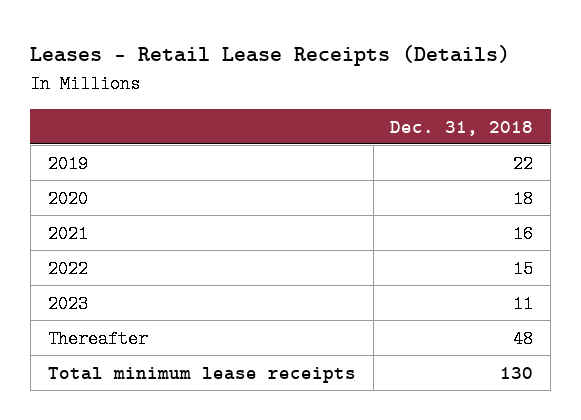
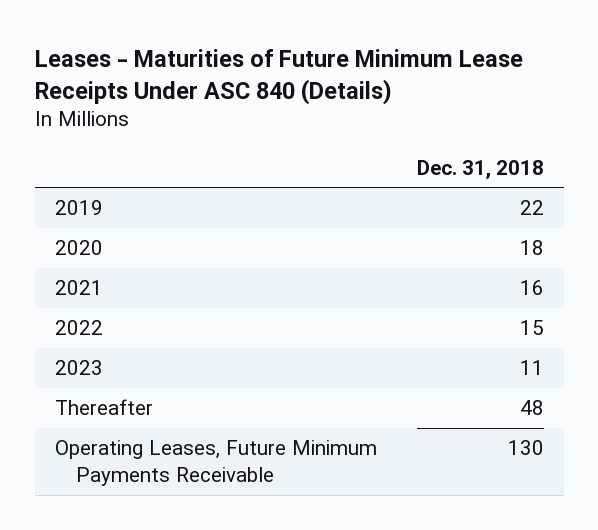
[30,45,511,67] Leases - Retail Lease Receipts (Details) -> [34,48,523,105] Leases - Maturities of Future Minimum Lease Receipts Under ASC 840 (Details)
[47,366,356,383] Total minimum lease receipts -> [54,440,377,487] Operating Leases, Future Minimum Payments Receivable

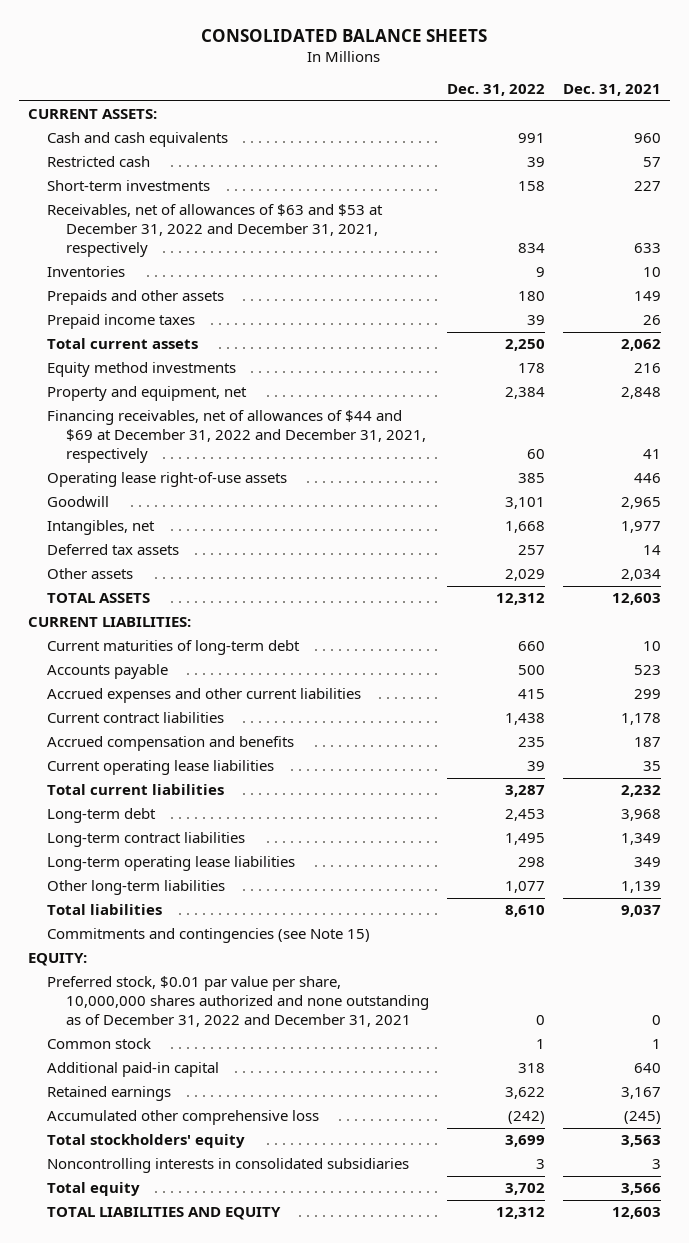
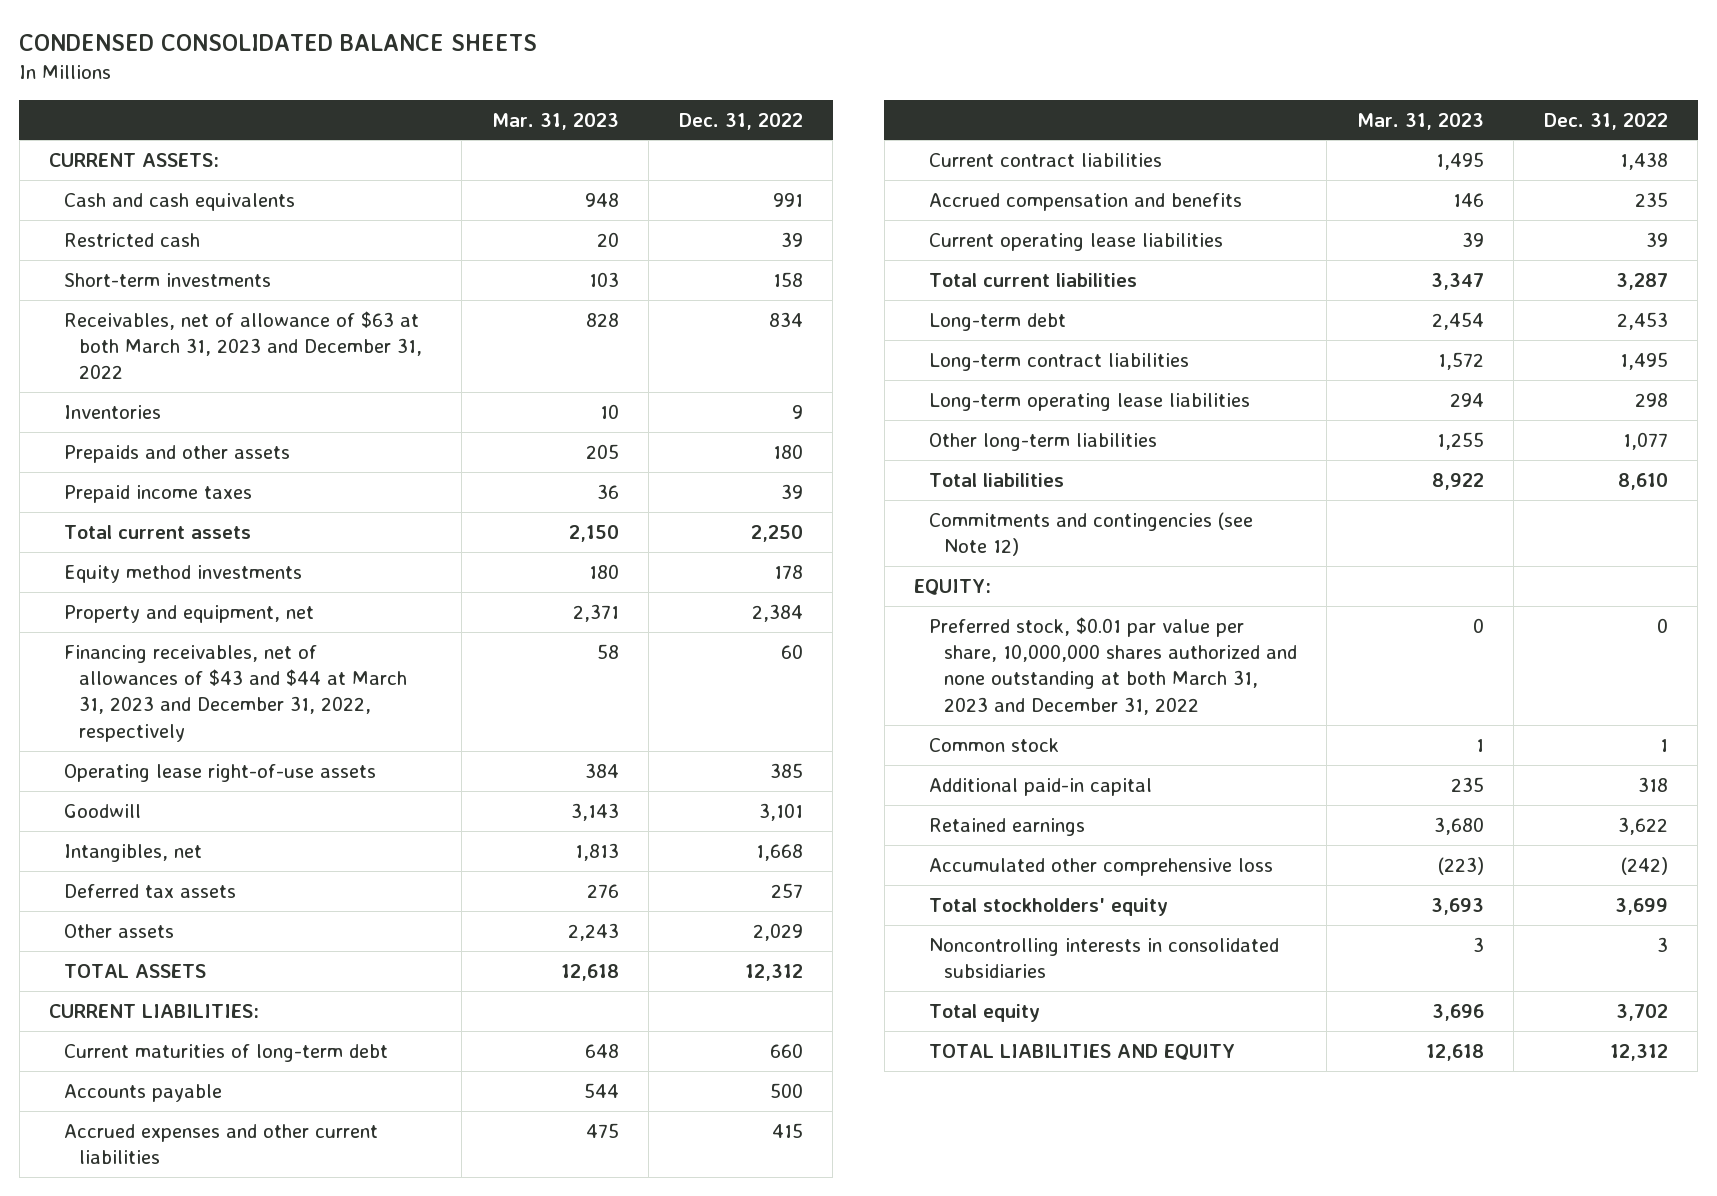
[201,28,488,42] CONSOLIDATED BALANCE SHEETS -> [19,34,538,52] CONDENSED CONSOLIDATED BALANCE SHEETS
[562,83,661,96] Dec. 31, 2021 -> none
none -> [491,112,619,130] Mar. 31, 2023
[46,204,383,258] Receivables, net of allowances of $63 and $53 at December 31, 2022 and December 31, 2021, respectively -> [64,310,422,380] Receivables, net of allowance of $63 at both March 31, 2023 and December 31, 2022
[46,410,426,464] Financing receivables, net of allowances of $44 and $69 at December 31, 2022 and December 31, 2021, respectively -> [64,644,407,742] Financing receivables, net of allowances of $43 and $44 at March 31, 2023 and December 31, 2022, respectively
[46,928,370,944] Commitments and contingencies (see Note 15) -> [928,511,1253,557] Commitments and contingencies (see Note 12)
[46,976,429,1028] Preferred stock, $0.01 par value per share, 10,000,000 shares authorized and none outstanding as of December 31, 2022 and December 31, 2021 -> [928,616,1297,715] Preferred stock, $0.01 par value per share, 10,000,000 shares authorized and none outstanding at both March 31, 2023 and December 31, 2022

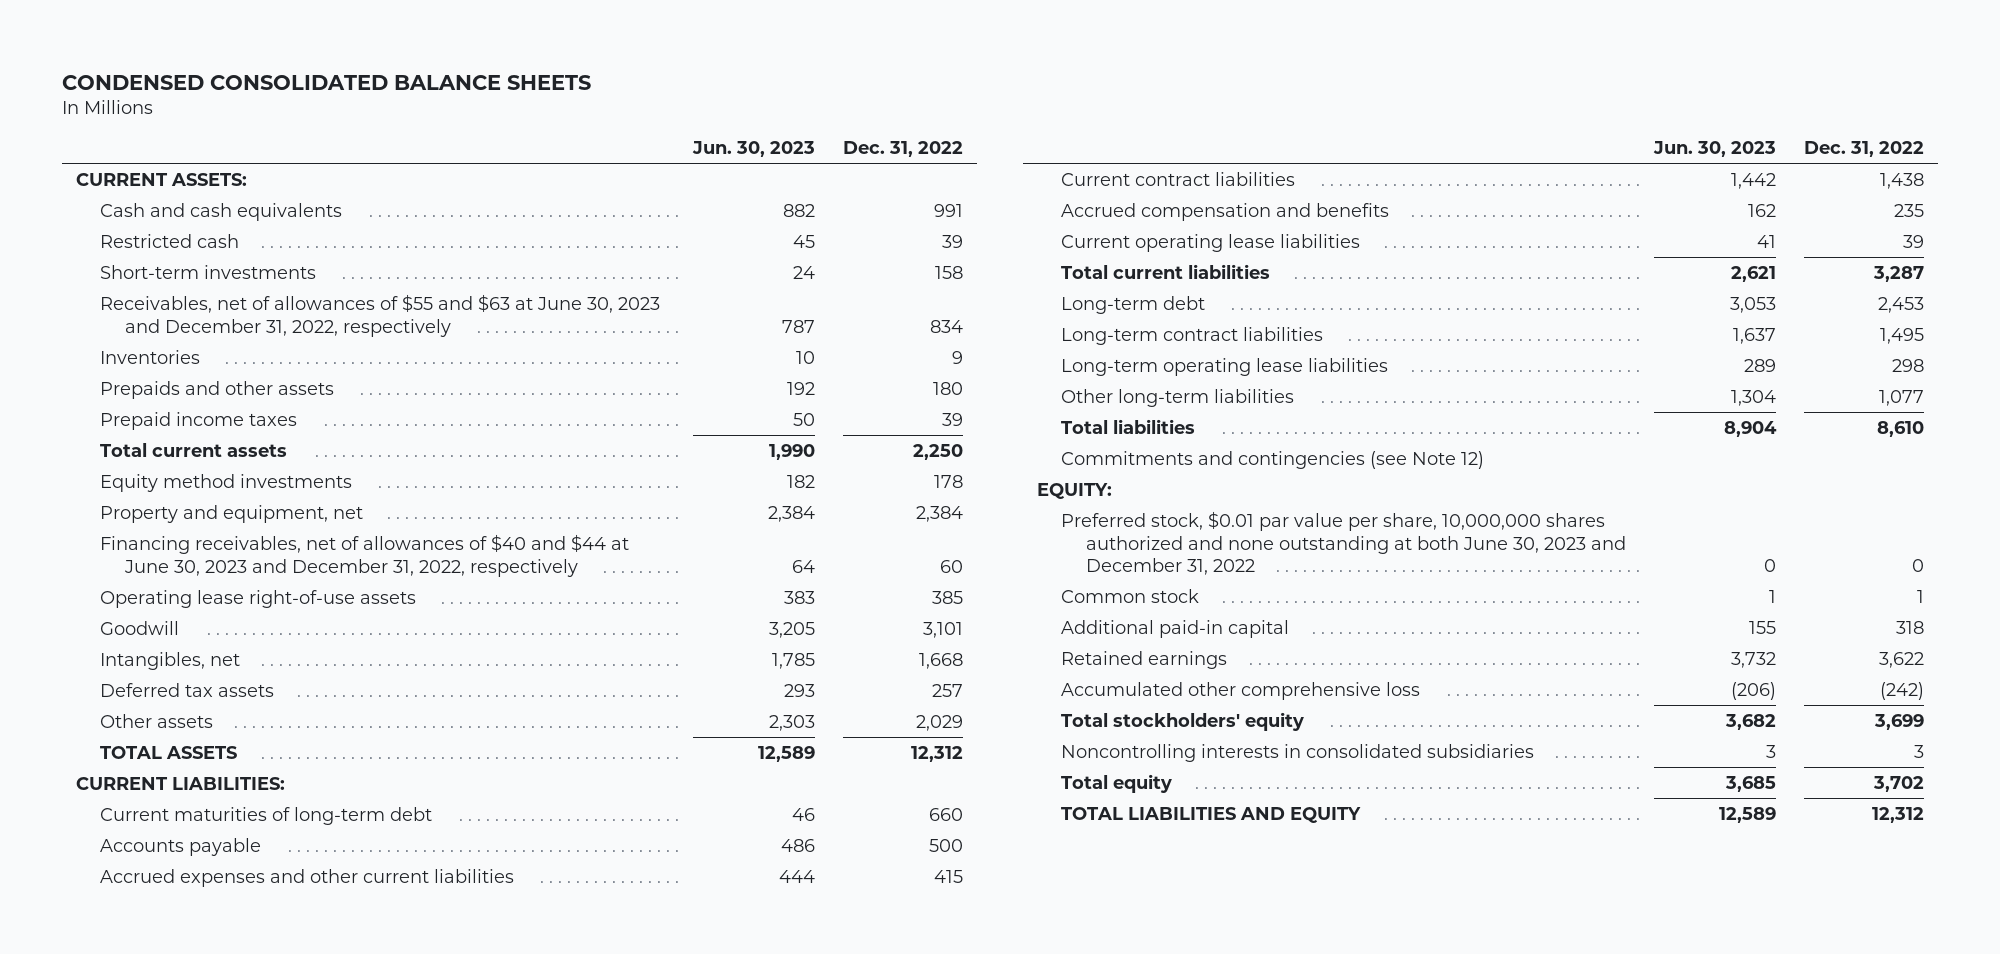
[491,112,619,130] Mar. 31, 2023 -> none
none -> [691,141,815,158] Jun. 30, 2023
[64,310,422,380] Receivables, net of allowance of $63 at both March 31, 2023 and December 31, 2022 -> [100,293,661,337] Receivables, net of allowances of $55 and $63 at June 30, 2023 and December 31, 2022, respectively
[64,644,407,742] Financing receivables, net of allowances of $43 and $44 at March 31, 2023 and December 31, 2022, respectively -> [100,533,630,577] Financing receivables, net of allowances of $40 and $44 at June 30, 2023 and December 31, 2022, respectively
[928,616,1297,715] Preferred stock, $0.01 par value per share, 10,000,000 shares authorized and none outstanding at both March 31, 2023 and December 31, 2022 -> [1061,510,1626,576] Preferred stock, $0.01 par value per share, 10,000,000 shares authorized and none outstanding at both June 30, 2023 and December 31, 2022

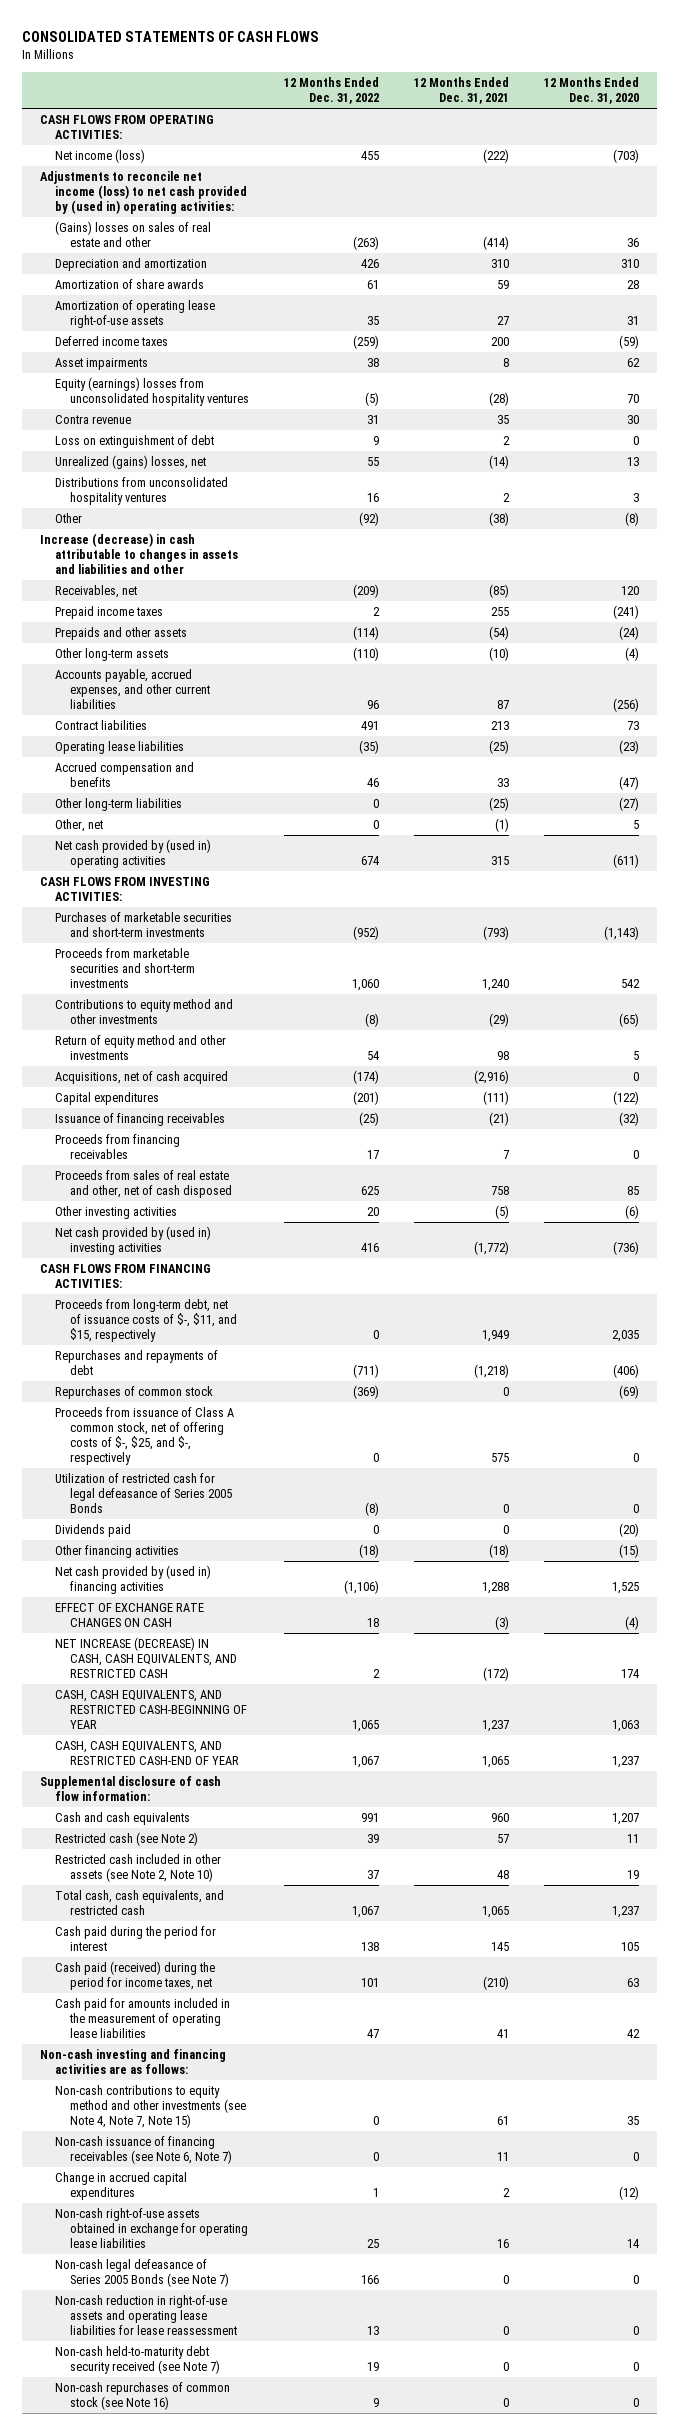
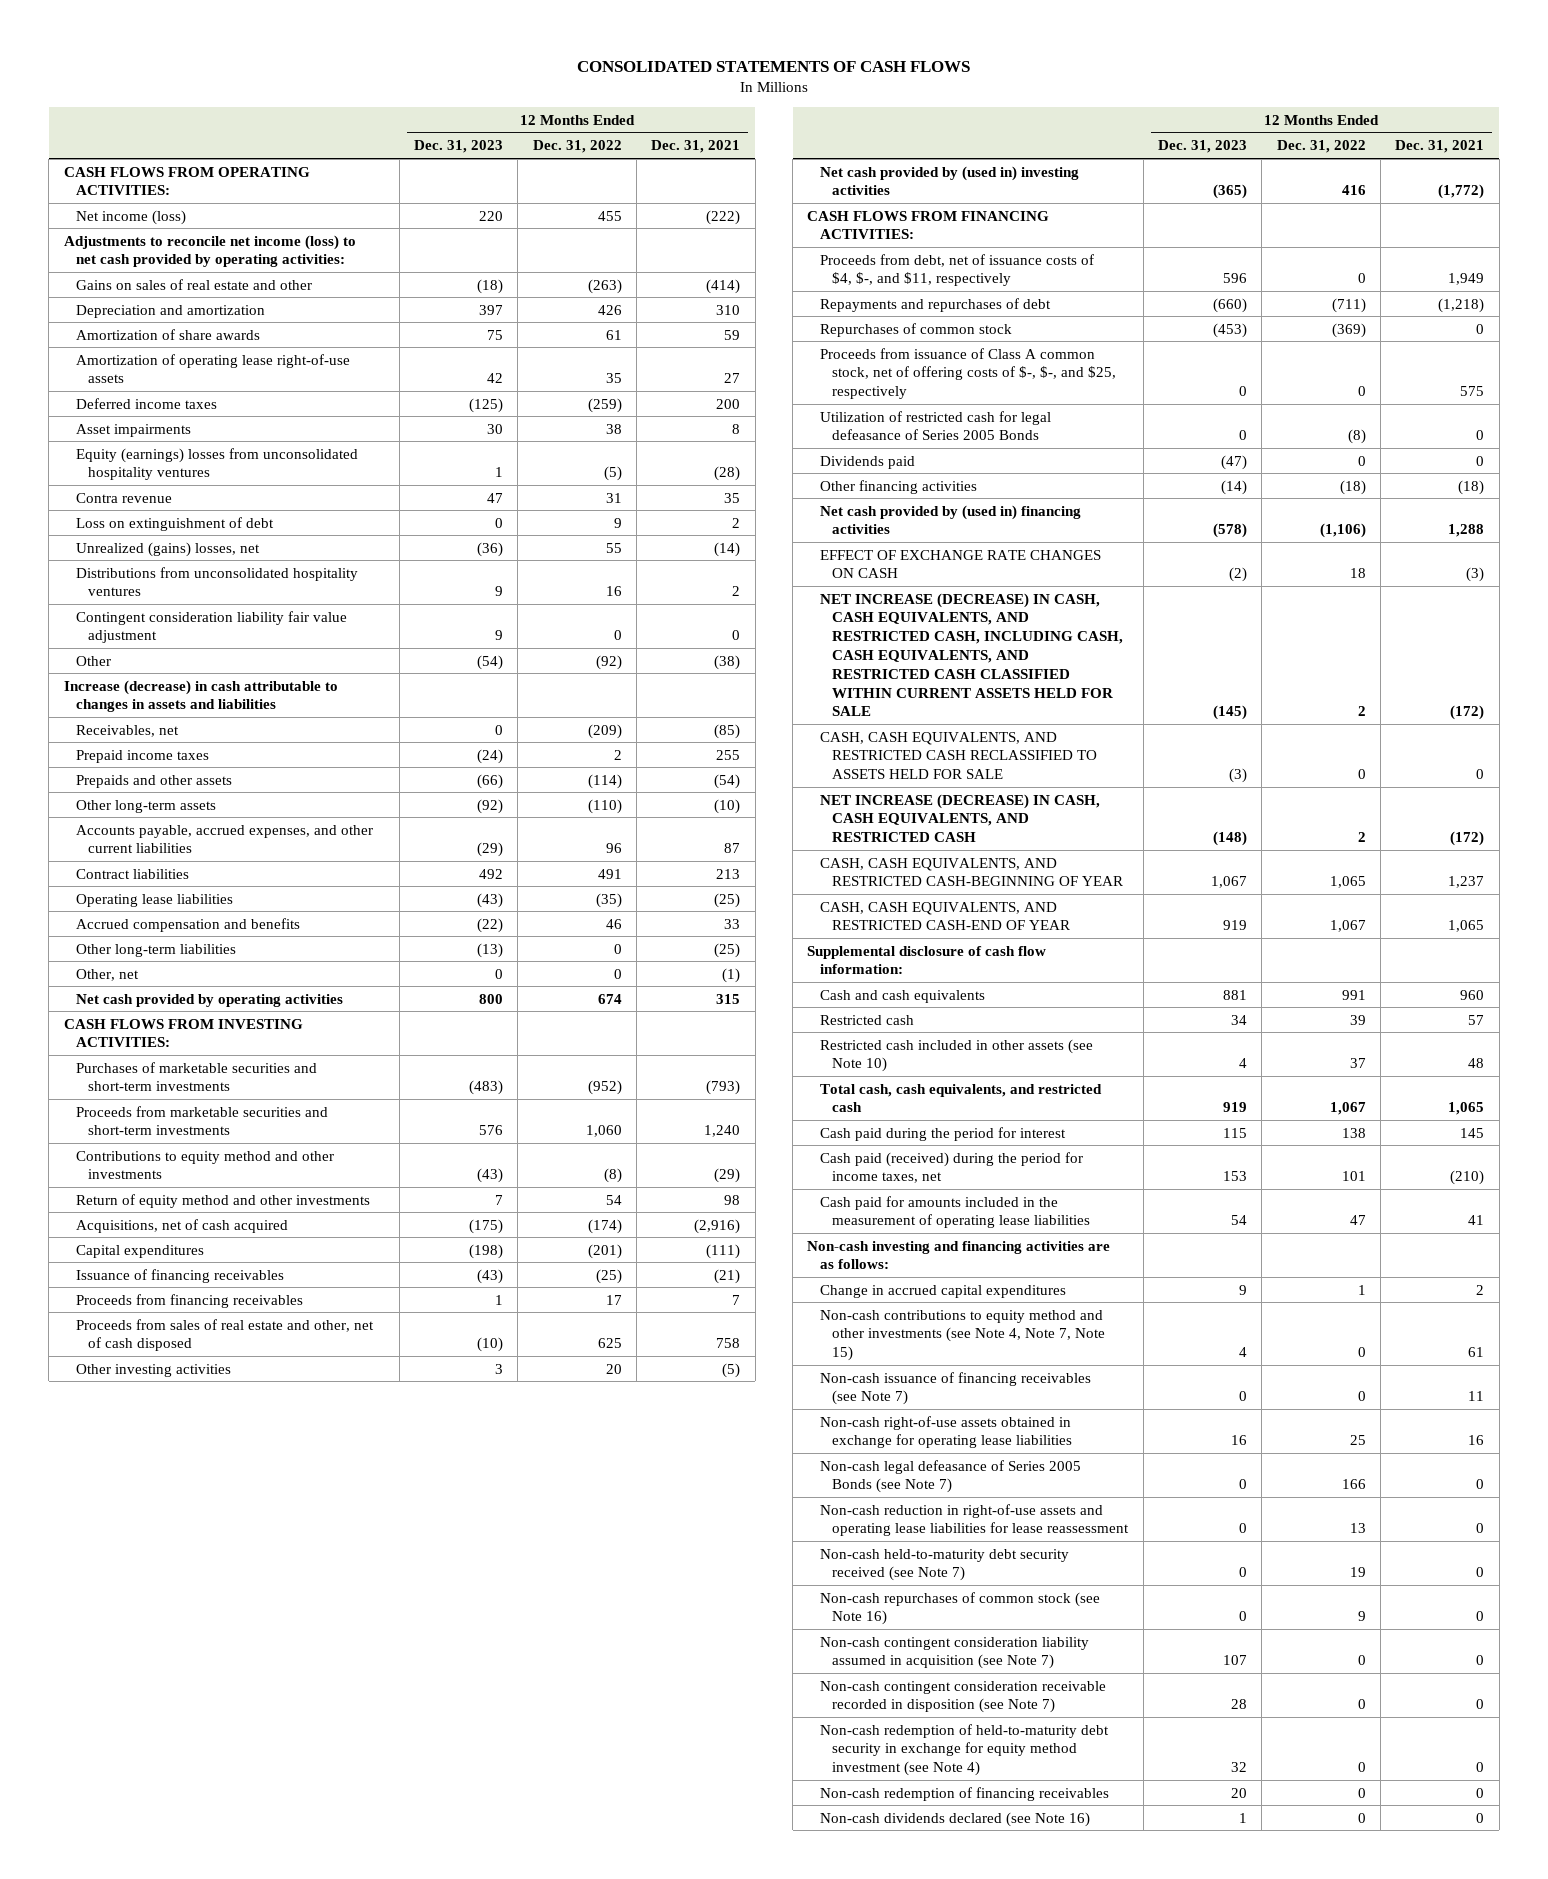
[544,77,640,105] 12 Months Ended Dec. 31, 2020 -> none
none -> [414,140,504,154] Dec. 31, 2023
[39,171,247,214] Adjustments to reconcile net income (loss) to net cash provided by (used in) operating activities: -> [63,234,356,268] Adjustments to reconcile net income (loss) to net cash provided by operating activities:
[54,221,211,248] (Gains) losses on sales of real estate and other -> [75,278,312,290] Gains on sales of real estate and other
none -> [75,610,347,644] Contingent consideration liability fair value adjustment
[39,533,238,574] Increase (decrease) in cash attributable to changes in assets and liabilities and other -> [63,679,338,713] Increase (decrease) in cash attributable to changes in assets and liabilities
[54,839,211,869] Net cash provided by (used in) operating activities -> [75,993,343,1007] Net cash provided by operating activities
[54,1299,238,1342] Proceeds from long-term debt, net of issuance costs of $-, $11, and $15, respectively -> [819,253,1094,287] Proceeds from debt, net of issuance costs of $4, $-, and $11, respectively
[54,1350,218,1376] Repurchases and repayments of debt -> [819,297,1051,312] Repayments and repurchases of debt
[54,1407,234,1465] Proceeds from issuance of Class A common stock, net of offering costs of $-, $25, and $-, respectively -> [819,347,1117,400] Proceeds from issuance of Class A common stock, net of offering costs of $-, $-, and $25, respectively
none -> [819,592,1124,717] NET INCREASE (DECREASE) IN CASH, CASH EQUIVALENTS, AND RESTRICTED CASH, INCLUDING CASH, CASH EQUIVALENTS, AND RESTRICTED CASH CLASSIFIED WITHIN CURRENT ASSETS HELD FOR SALE
none -> [819,731,1098,780] CASH, CASH EQUIVALENTS, AND RESTRICTED CASH RECLASSIFIED TO ASSETS HELD FOR SALE
[54,1832,198,1847] Restricted cash (see Note 2) -> [819,1014,914,1025] Restricted cash
[54,1854,221,1883] Restricted cash included in other assets (see Note 2, Note 10) -> [819,1038,1093,1073] Restricted cash included in other assets (see Note 10)
[54,2136,233,2165] Non-cash issuance of financing receivables (see Note 6, Note 7) -> none
[54,2085,247,2128] Non-cash contributions to equity method and other investments (see Note 4, Note 7, Note 15) -> [819,1309,1106,1362] Non-cash contributions to equity method and other investments (see Note 4, Note 7, Note 15)
none -> [819,1371,1091,1406] Non-cash issuance of financing receivables (see Note 7)
none -> [819,1636,1089,1670] Non-cash contingent consideration liability assumed in acquisition (see Note 7)
none -> [819,1680,1106,1714] Non-cash contingent consideration receivable recorded in disposition (see Note 7)
none -> [819,1723,1109,1777] Non-cash redemption of held-to-maturity debt security in exchange for equity method investment (see Note 4)
none -> [819,1786,1109,1801] Non-cash redemption of financing receivables
none -> [819,1811,1090,1827] Non-cash dividends declared (see Note 16)

